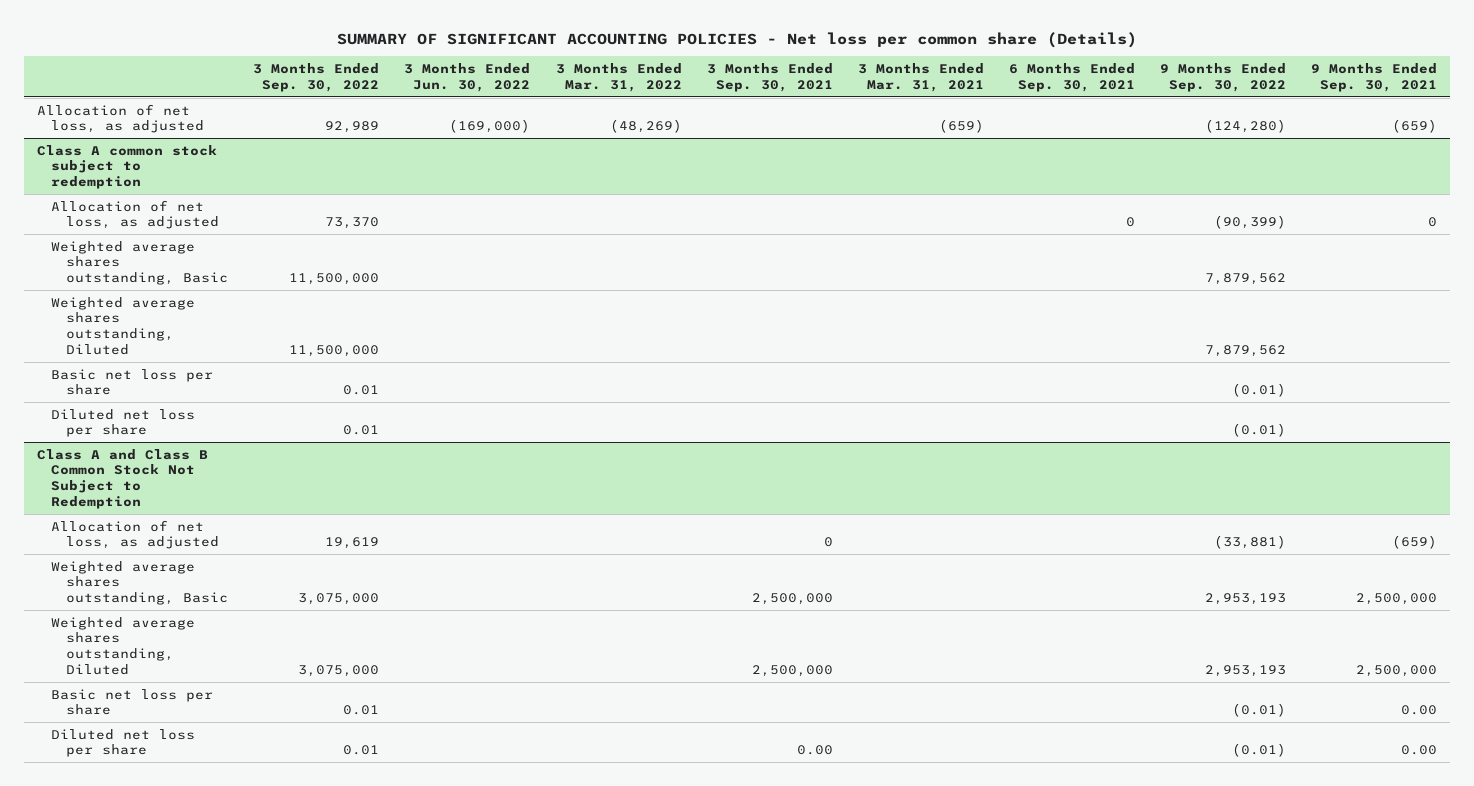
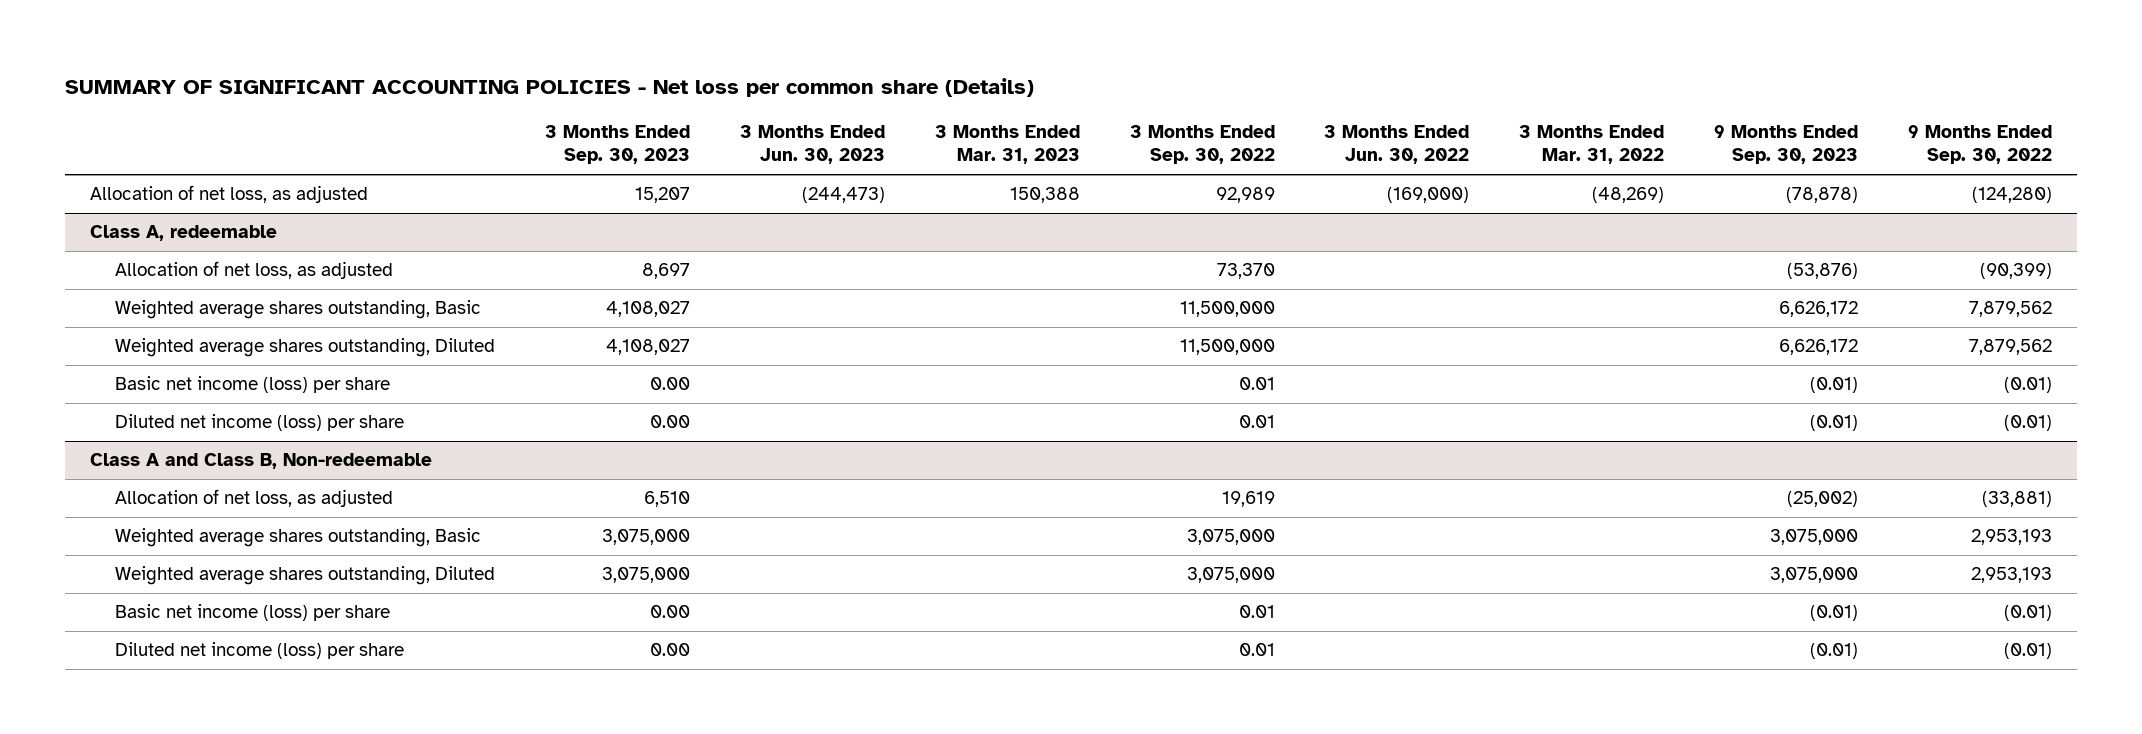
[706,63,833,92] 3 Months Ended Sep. 30, 2021 -> none
[857,63,984,92] 3 Months Ended Mar. 31, 2021 -> none
[1009,63,1136,92] 6 Months Ended Sep. 30, 2021 -> none
[1311,63,1438,92] 9 Months Ended Sep. 30, 2021 -> none
none -> [545,124,691,165] 3 Months Ended Sep. 30, 2023
none -> [739,124,885,165] 3 Months Ended Jun. 30, 2023
none -> [934,124,1080,165] 3 Months Ended Mar. 31, 2023
none -> [1714,124,1859,165] 9 Months Ended Sep. 30, 2023
[36,144,217,189] Class A common stock subject to redemption -> [89,225,277,242] Class A, redeemable
[51,368,214,396] Basic net loss per share -> [115,376,391,394] Basic net income (loss) per share
[51,408,196,438] Diluted net loss per share -> [115,414,405,432] Diluted net income (loss) per share
[36,448,208,509] Class A and Class B Common Stock Not Subject to Redemption -> [89,453,432,470] Class A and Class B, Non-redeemable
[51,688,214,716] Basic net loss per share -> [115,604,391,622] Basic net income (loss) per share
[51,728,196,758] Diluted net loss per share -> [115,642,405,660] Diluted net income (loss) per share

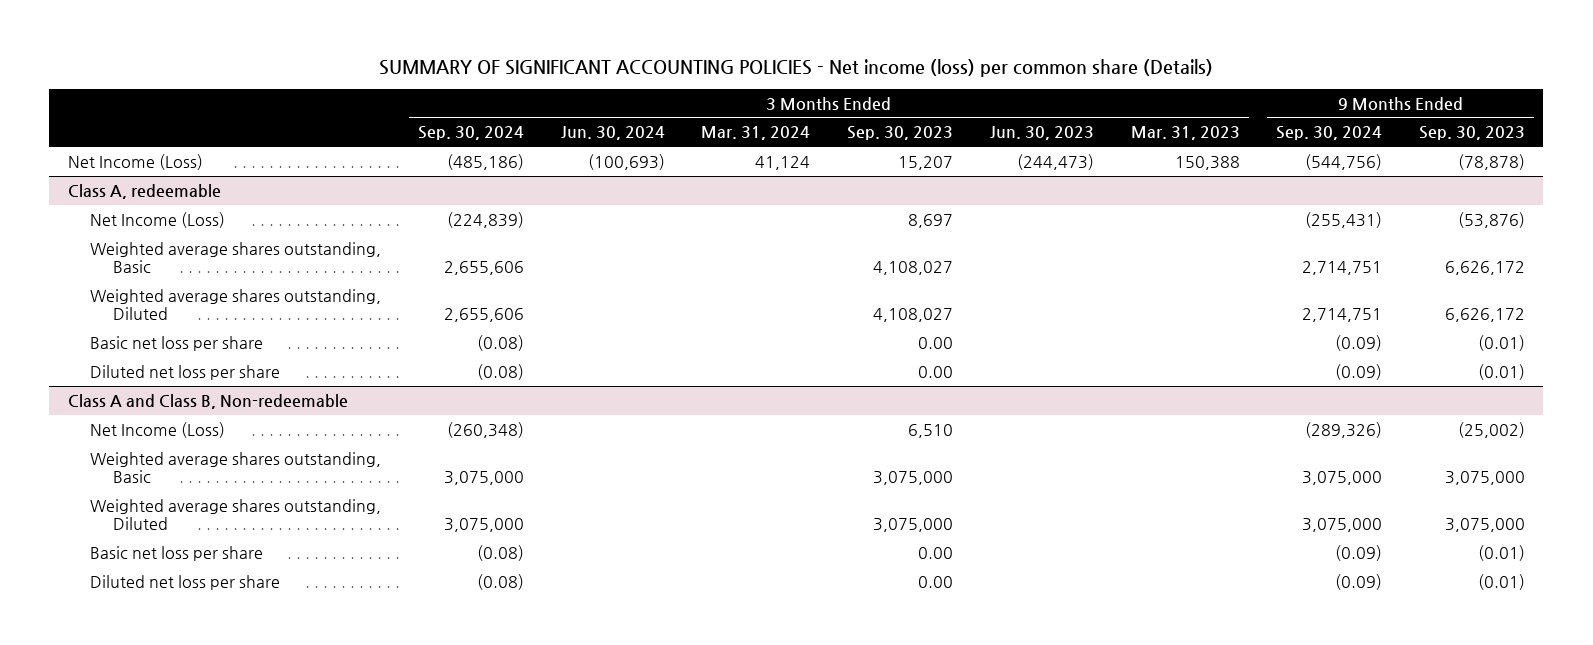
[64,77,1034,97] SUMMARY OF SIGNIFICANT ACCOUNTING POLICIES - Net loss per common share (Details) -> [379,59,1214,78] SUMMARY OF SIGNIFICANT ACCOUNTING POLICIES - Net income (loss) per common share (Details)
[1129,124,1275,165] 3 Months Ended Sep. 30, 2022 -> none
[1324,124,1470,165] 3 Months Ended Jun. 30, 2022 -> none
[1519,124,1665,165] 3 Months Ended Mar. 31, 2022 -> none
[1907,124,2052,165] 9 Months Ended Sep. 30, 2022 -> none
none -> [417,126,524,141] Sep. 30, 2024
none -> [560,126,665,141] Jun. 30, 2024
none -> [701,126,811,141] Mar. 31, 2024
none -> [1276,126,1383,141] Sep. 30, 2024
[89,185,368,204] Allocation of net loss, as adjusted -> [67,153,203,170] Net Income (Loss)
[115,261,394,280] Allocation of net loss, as adjusted -> [90,211,226,228] Net Income (Loss)
[115,376,391,394] Basic net income (loss) per share -> [90,335,264,351] Basic net loss per share
[115,414,405,432] Diluted net income (loss) per share -> [90,364,281,380] Diluted net loss per share
[115,489,394,508] Allocation of net loss, as adjusted -> [90,421,226,438] Net Income (Loss)
[115,604,391,622] Basic net income (loss) per share -> [90,545,264,561] Basic net loss per share
[115,642,405,660] Diluted net income (loss) per share -> [90,574,281,590] Diluted net loss per share

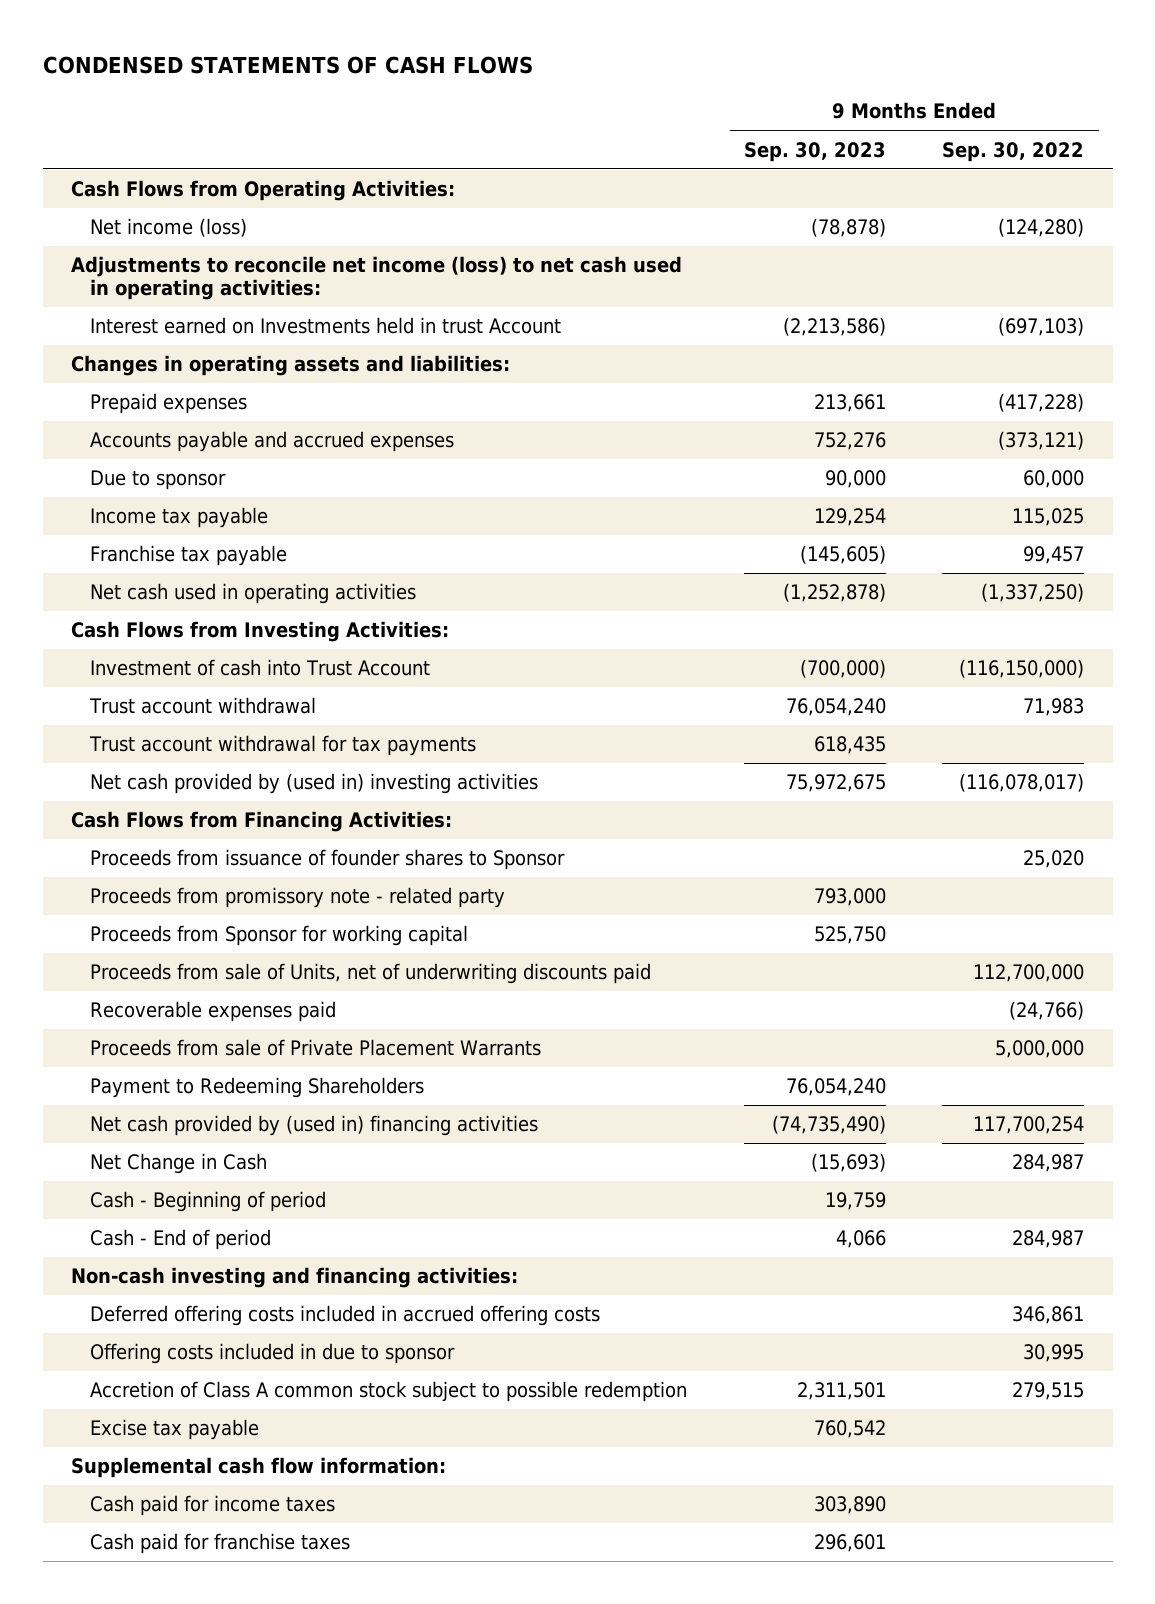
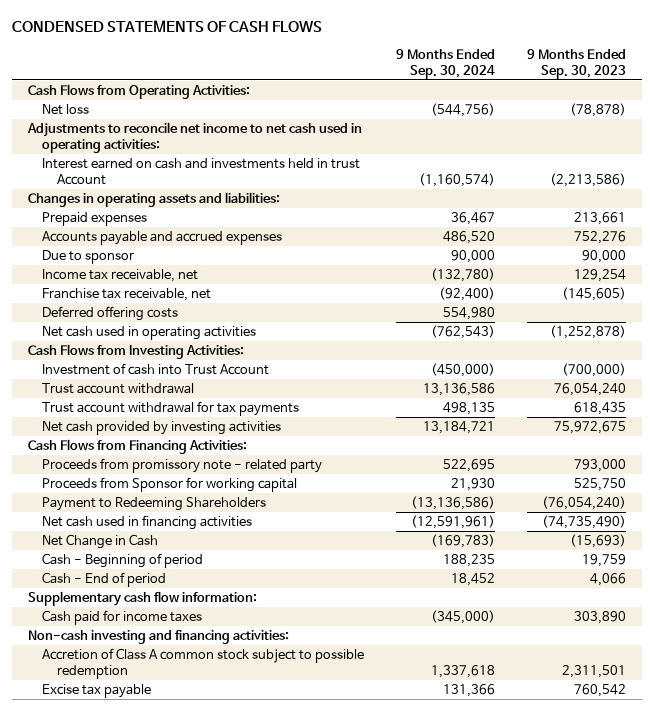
[942,141,1085,162] Sep. 30, 2022 -> none
none -> [396,49,496,79] 9 Months Ended Sep. 30, 2024
[89,218,247,238] Net income (loss) -> [42,104,90,116] Net loss
[71,256,683,301] Adjustments to reconcile net income (loss) to net cash used in operating activities: -> [26,122,362,153] Adjustments to reconcile net income to net cash used in operating activities:
[89,317,561,335] Interest earned on Investments held in trust Account -> [42,158,361,185] Interest earned on cash and investments held in trust Account
[89,507,268,529] Income tax payable -> [42,269,199,283] Income tax receivable, net
[89,545,287,567] Franchise tax payable -> [42,288,212,302] Franchise tax receivable, net
none -> [42,306,179,322] Deferred offering costs
[89,773,538,795] Net cash provided by (used in) investing activities -> [42,421,282,436] Net cash provided by investing activities
[89,849,565,871] Proceeds from issuance of founder shares to Sponsor -> none
[89,963,651,985] Proceeds from sale of Units, net of underwriting discounts paid -> none
[89,1001,336,1023] Recoverable expenses paid -> none
[89,1039,541,1057] Proceeds from sale of Private Placement Warrants -> none
[785,1078,886,1097] 76,054,240 -> [542,496,627,511] (76,054,240)
[89,1115,538,1137] Net cash provided by (used in) financing activities -> [42,515,253,531] Net cash used in financing activities
none -> [27,591,257,607] Supplementary cash flow information:
[89,1495,335,1517] Cash paid for income taxes -> [42,610,203,626] Cash paid for income taxes
[89,1305,600,1327] Deferred offering costs included in accrued offering costs -> none
[89,1343,455,1365] Offering costs included in due to sponsor -> none
[71,1457,447,1479] Supplemental cash flow information: -> none
[89,1533,350,1555] Cash paid for franchise taxes -> none

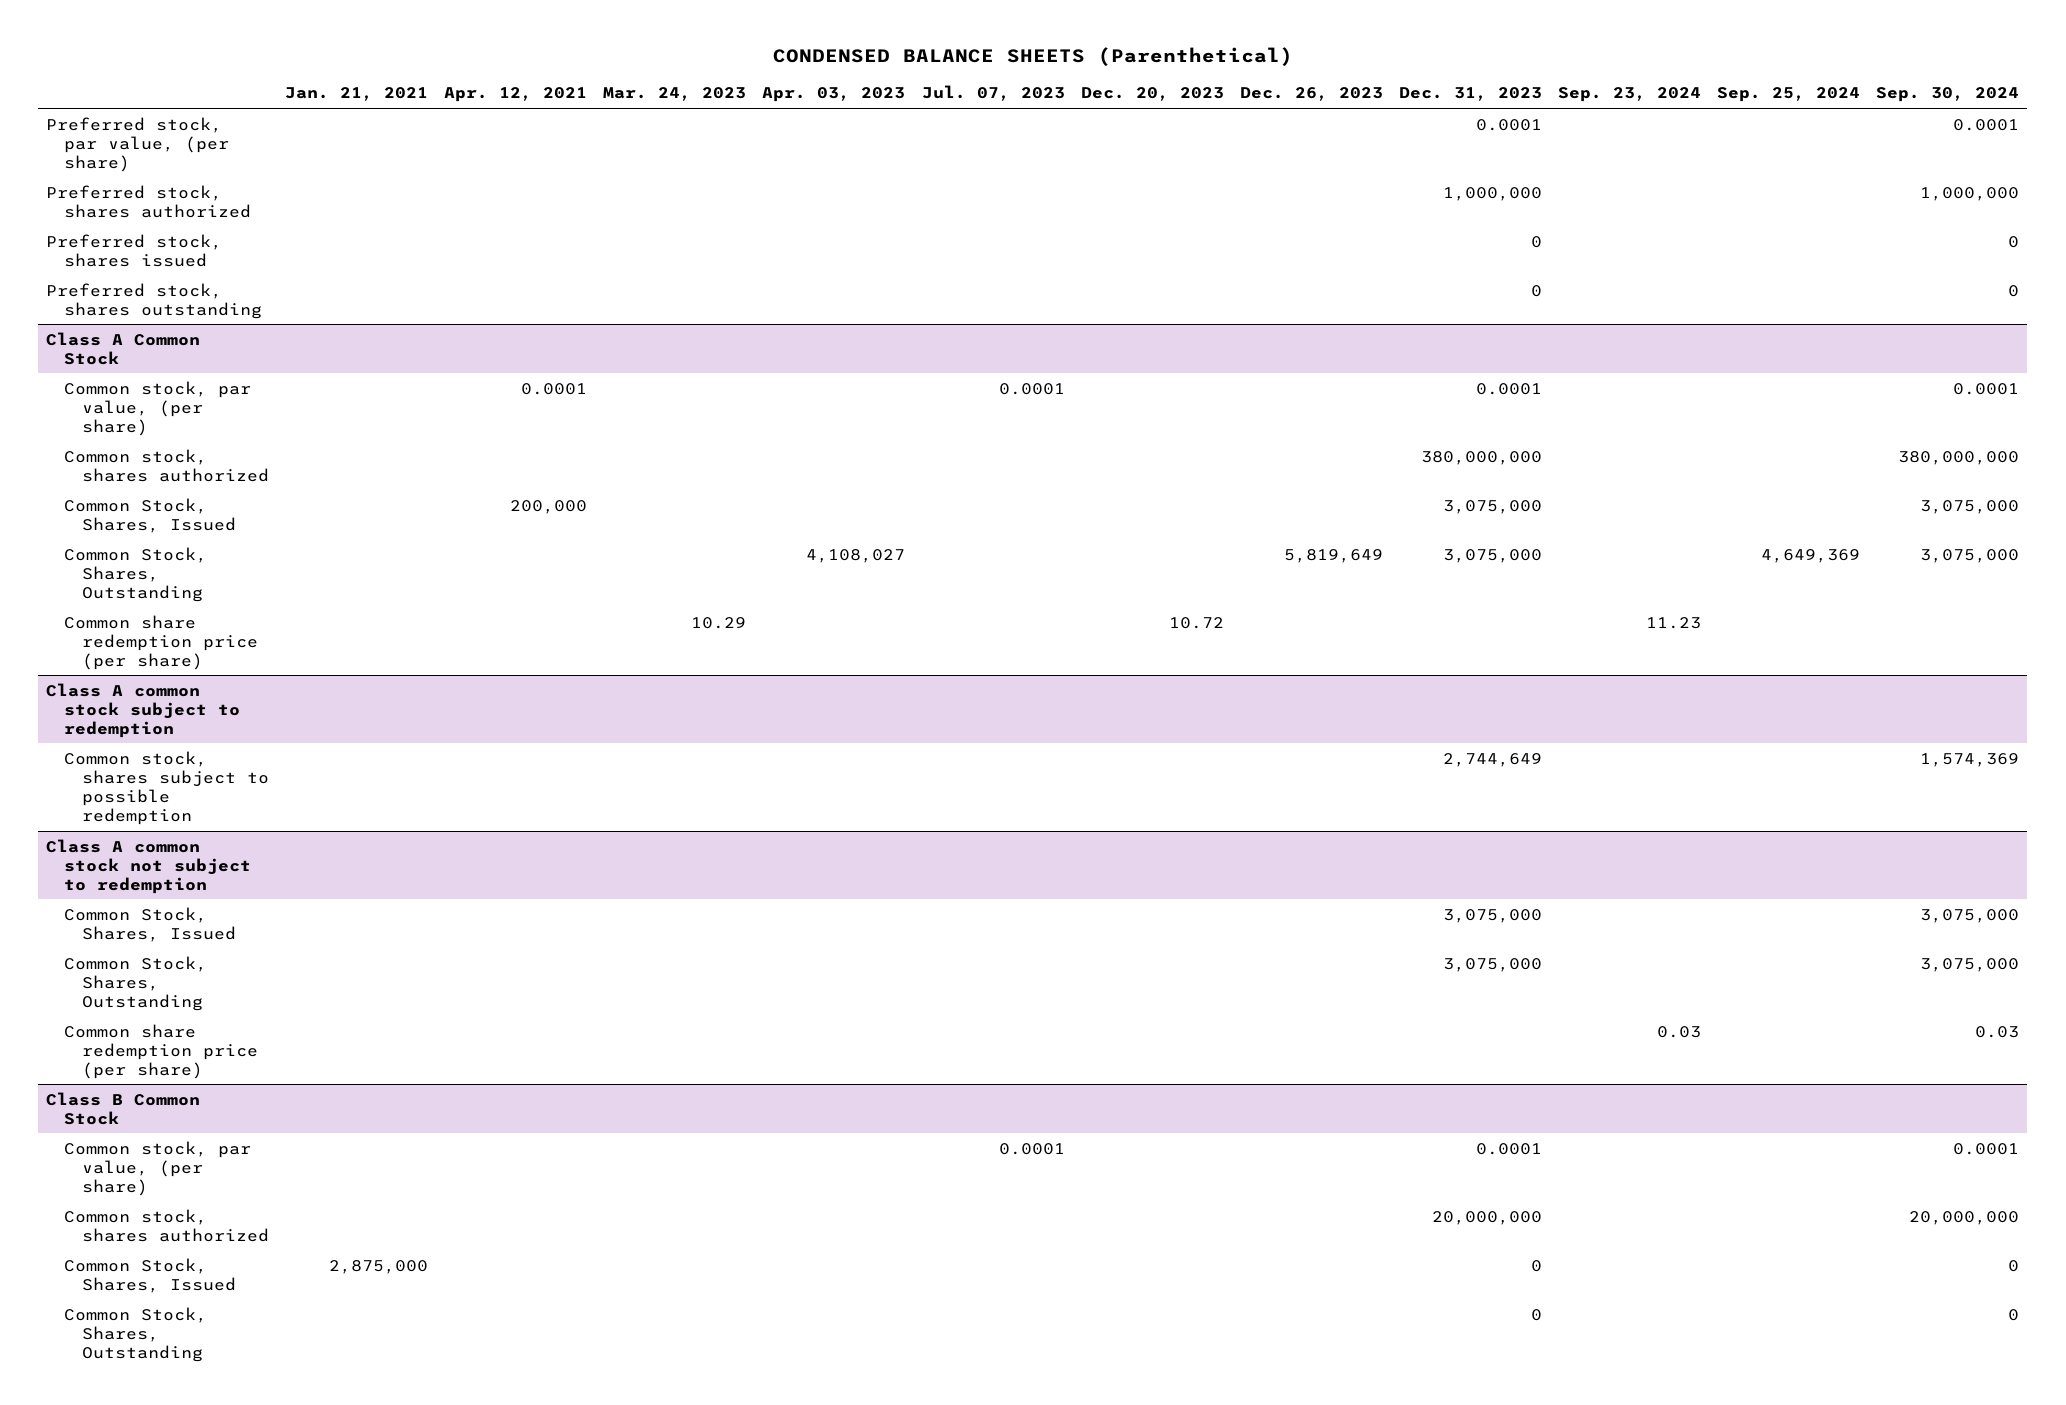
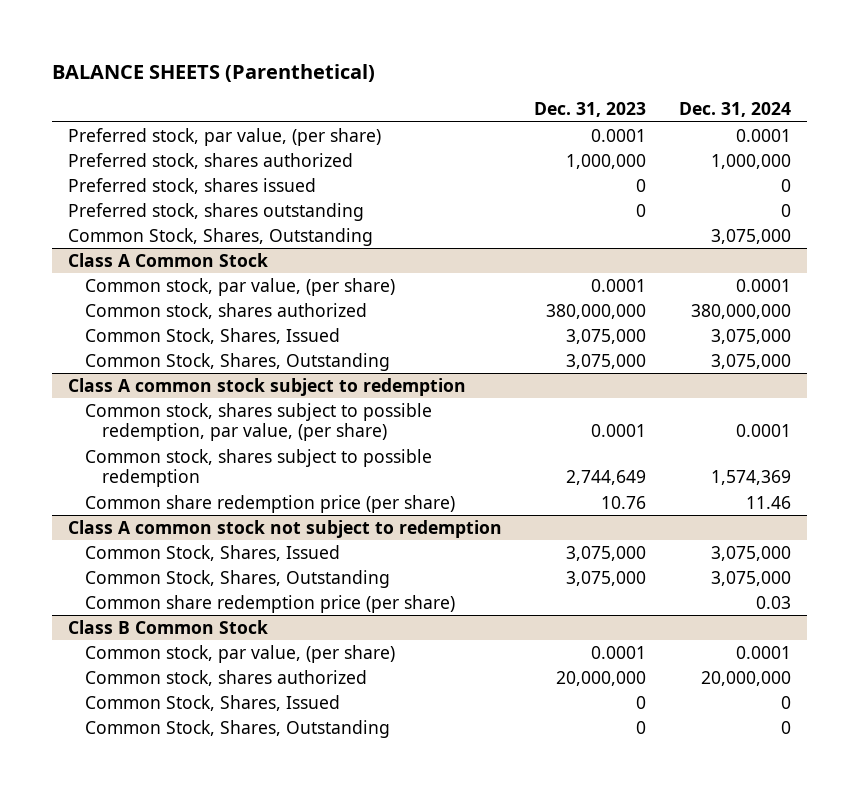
[772,47,1293,67] CONDENSED BALANCE SHEETS (Parenthetical) -> [52,64,376,83] BALANCE SHEETS (Parenthetical)
[285,87,429,102] Jan. 21, 2021 -> none
[444,87,588,103] Apr. 12, 2021 -> none
[603,87,747,102] Mar. 24, 2023 -> none
[762,87,906,103] Apr. 03, 2023 -> none
[921,85,1065,102] Jul. 07, 2023 -> none
[1080,87,1224,102] Dec. 20, 2023 -> none
[1239,87,1383,102] Dec. 26, 2023 -> none
[1558,87,1702,103] Sep. 23, 2024 -> none
[1717,87,1861,103] Sep. 25, 2024 -> none
[1876,87,2020,103] Sep. 30, 2024 -> none
none -> [678,102,791,118] Dec. 31, 2024
none -> [68,227,374,246] Common Stock, Shares, Outstanding
[64,614,258,670] Common share redemption price (per share) -> none
none -> [84,402,432,442] Common stock, shares subject to possible redemption, par value, (per share)
none -> [84,494,455,513] Common share redemption price (per share)

